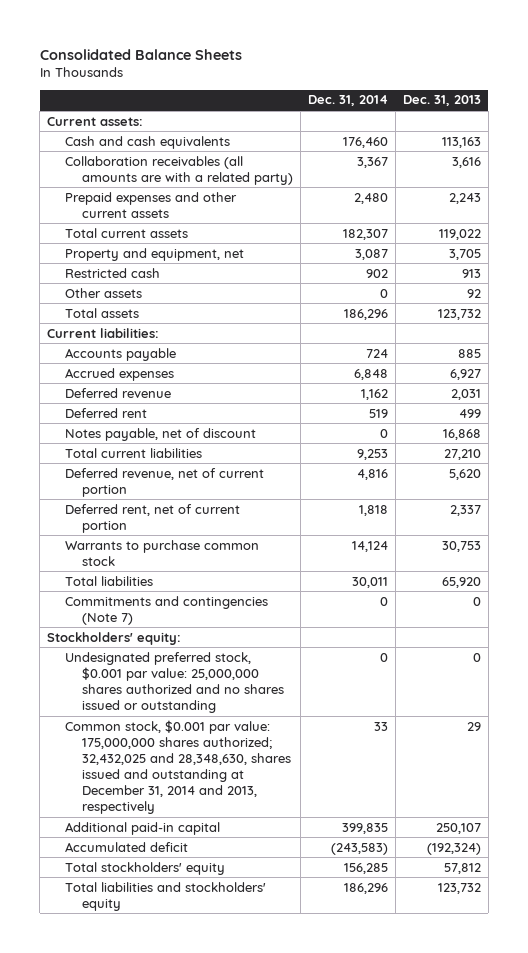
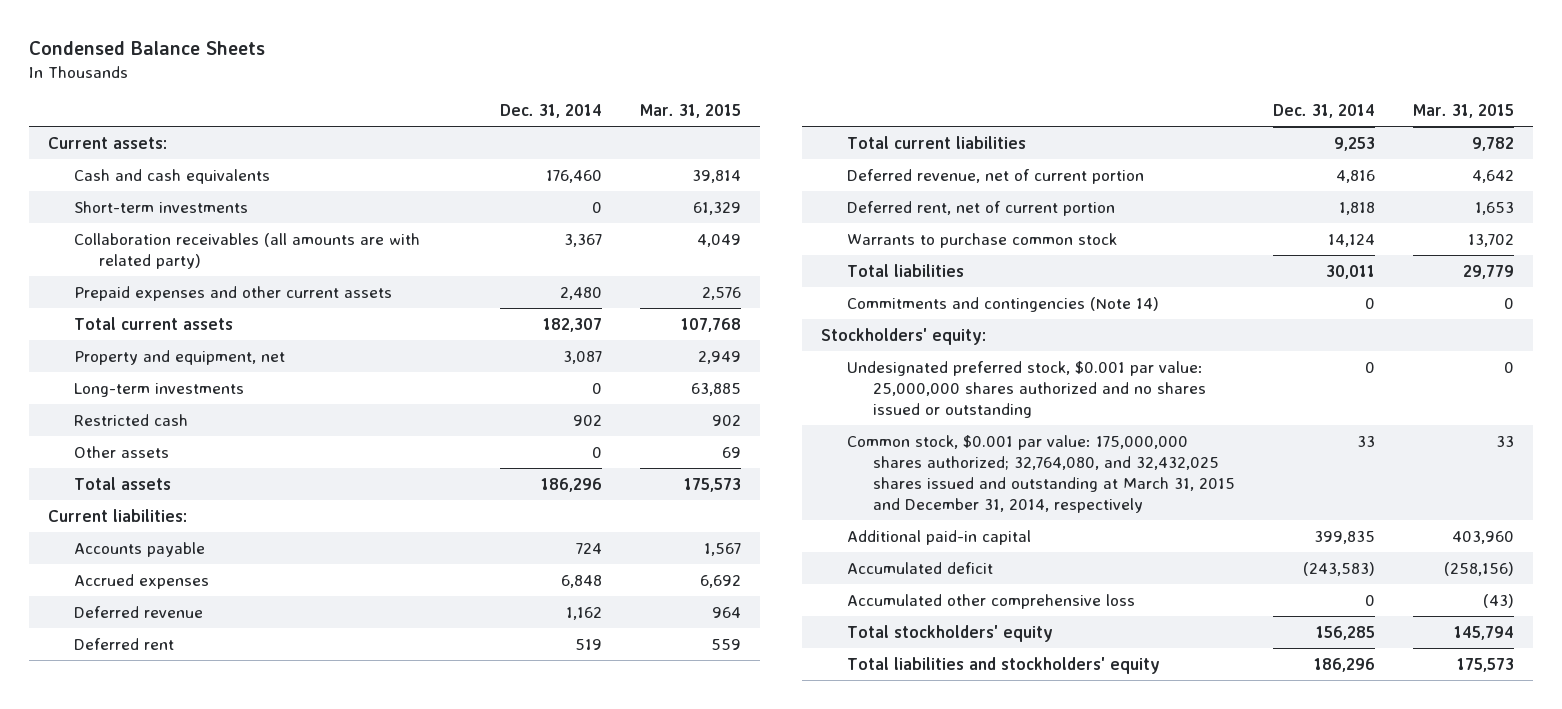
[39,48,242,60] Consolidated Balance Sheets -> [28,41,265,56] Condensed Balance Sheets
[402,95,481,107] Dec. 31, 2013 -> none
none -> [639,104,741,119] Mar. 31, 2015
none -> [73,200,248,213] Short-term investments
[64,155,293,185] Collaboration receivables (all amounts are with a related party) -> [73,232,420,269] Collaboration receivables (all amounts are with related party)
none -> [73,382,244,397] Long-term investments
[64,427,256,441] Notes payable, net of discount -> none
[64,595,268,625] Commitments and contingencies (Note 7) -> [846,296,1159,312] Commitments and contingencies (Note 14)
[64,719,291,814] Common stock, $0.001 par value: 175,000,000 shares authorized; 32,432,025 and 28,348,630, shares issued and outstanding at December 31, 2014 and 2013, respectively -> [846,434,1235,514] Common stock, $0.001 par value: 175,000,000 shares authorized; 32,764,080, and 32,432,025 shares issued and outstanding at March 31, 2015 and December 31, 2014, respectively
none -> [846,593,1135,609] Accumulated other comprehensive loss

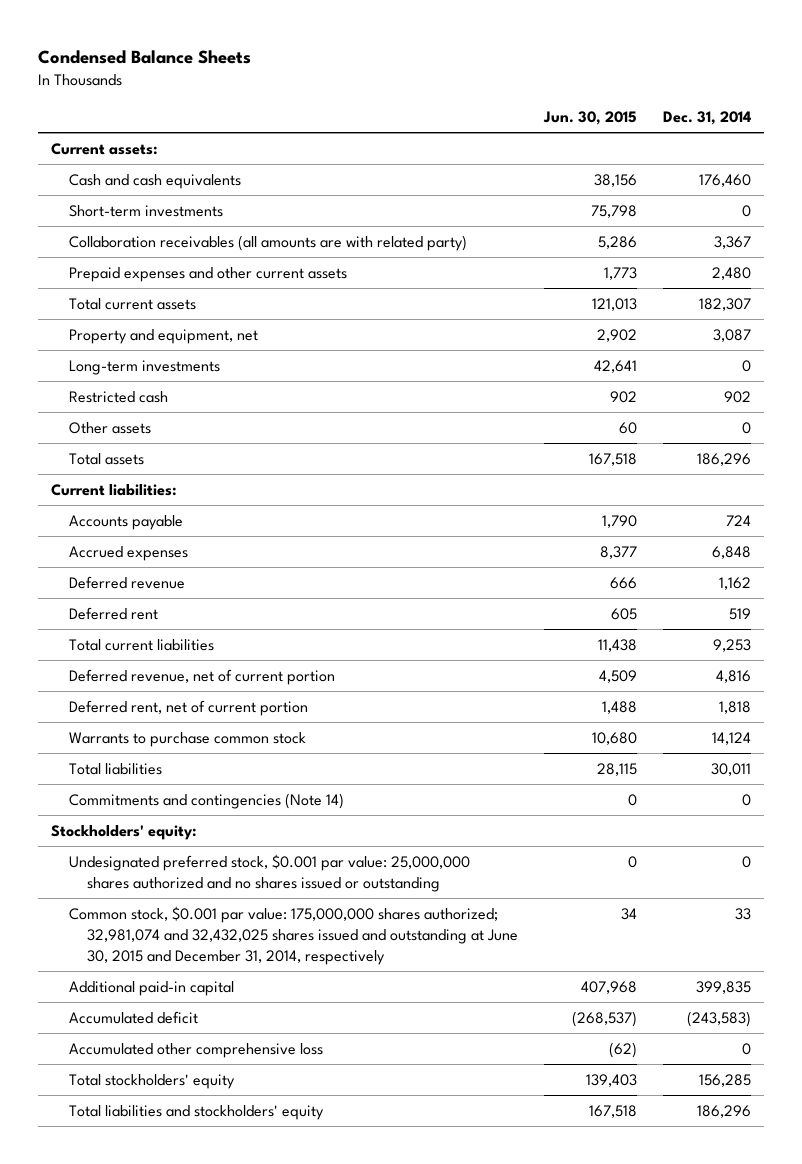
[639,104,741,119] Mar. 31, 2015 -> none
none -> [542,110,637,125] Jun. 30, 2015
[846,434,1235,514] Common stock, $0.001 par value: 175,000,000 shares authorized; 32,764,080, and 32,432,025 shares issued and outstanding at March 31, 2015 and December 31, 2014, respectively -> [68,906,518,965] Common stock, $0.001 par value: 175,000,000 shares authorized; 32,981,074 and 32,432,025 shares issued and outstanding at June 30, 2015 and December 31, 2014, respectively

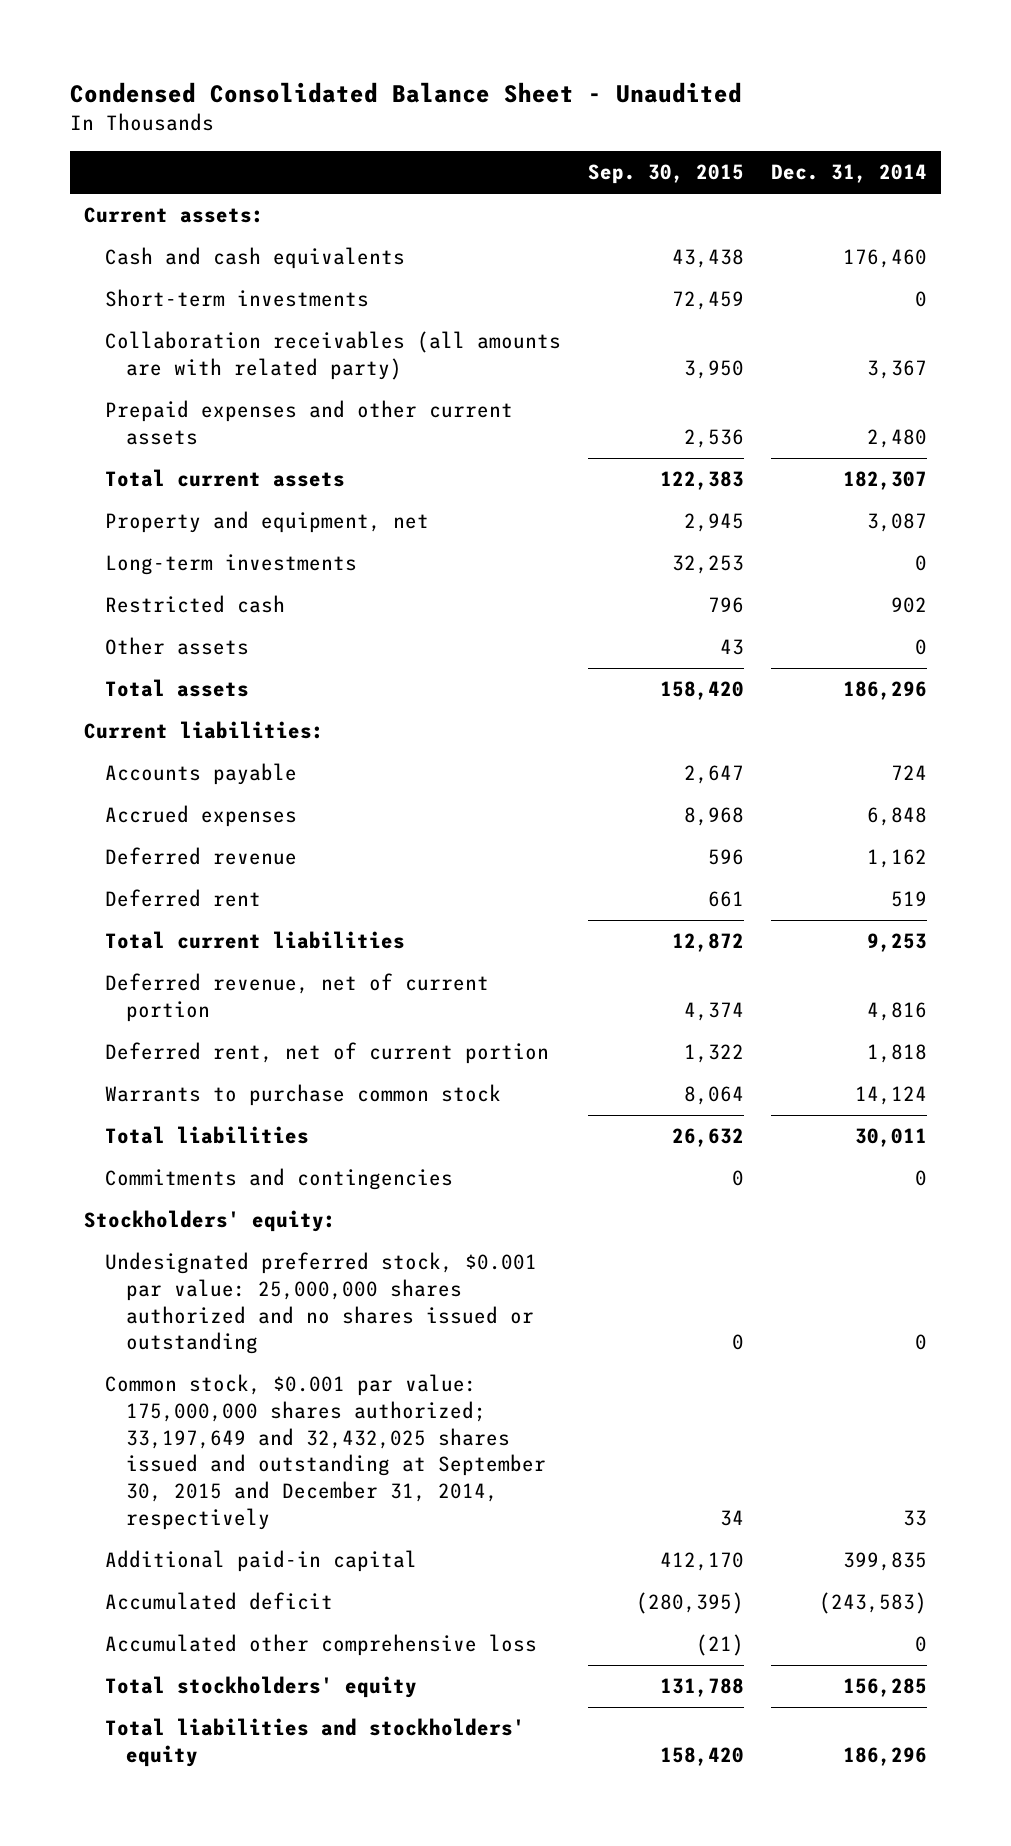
[37,49,251,64] Condensed Balance Sheets -> [70,82,743,104] Condensed Consolidated Balance Sheet - Unaudited
[542,110,637,125] Jun. 30, 2015 -> none
none -> [587,164,744,185] Sep. 30, 2015
[68,793,344,810] Commitments and contingencies (Note 14) -> [104,1168,453,1191] Commitments and contingencies
[68,906,518,965] Common stock, $0.001 par value: 175,000,000 shares authorized; 32,981,074 and 32,432,025 shares issued and outstanding at June 30, 2015 and December 31, 2014, respectively -> [104,1374,547,1530] Common stock, $0.001 par value: 175,000,000 shares authorized; 33,197,649 and 32,432,025 shares issued and outstanding at September 30, 2015 and December 31, 2014, respectively

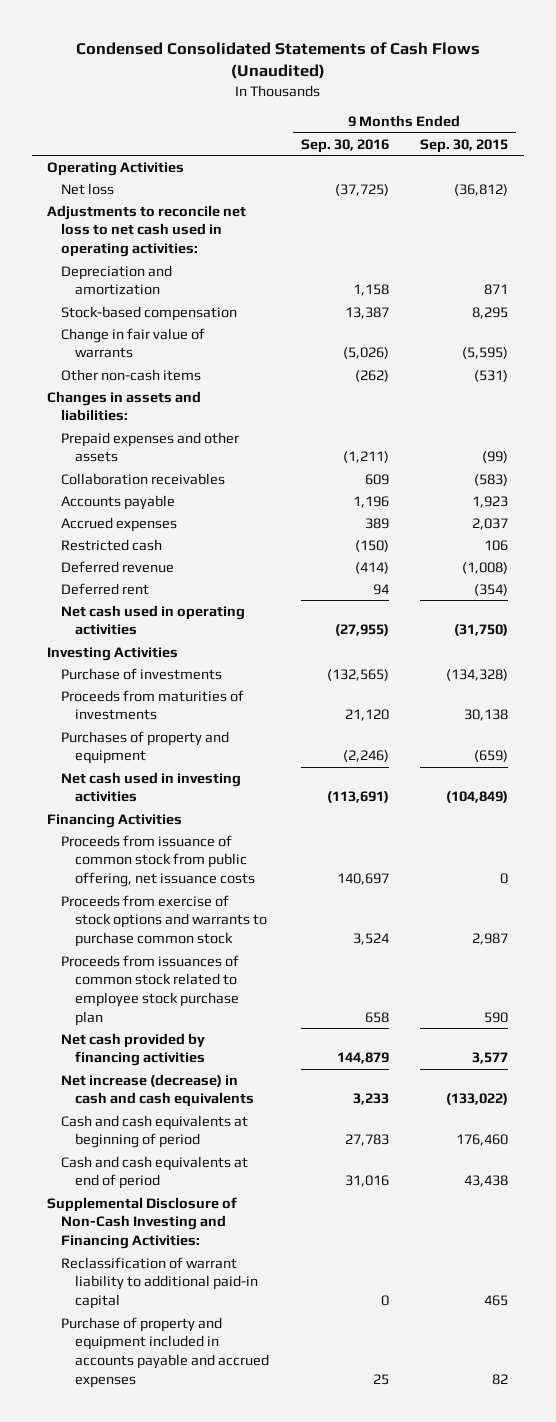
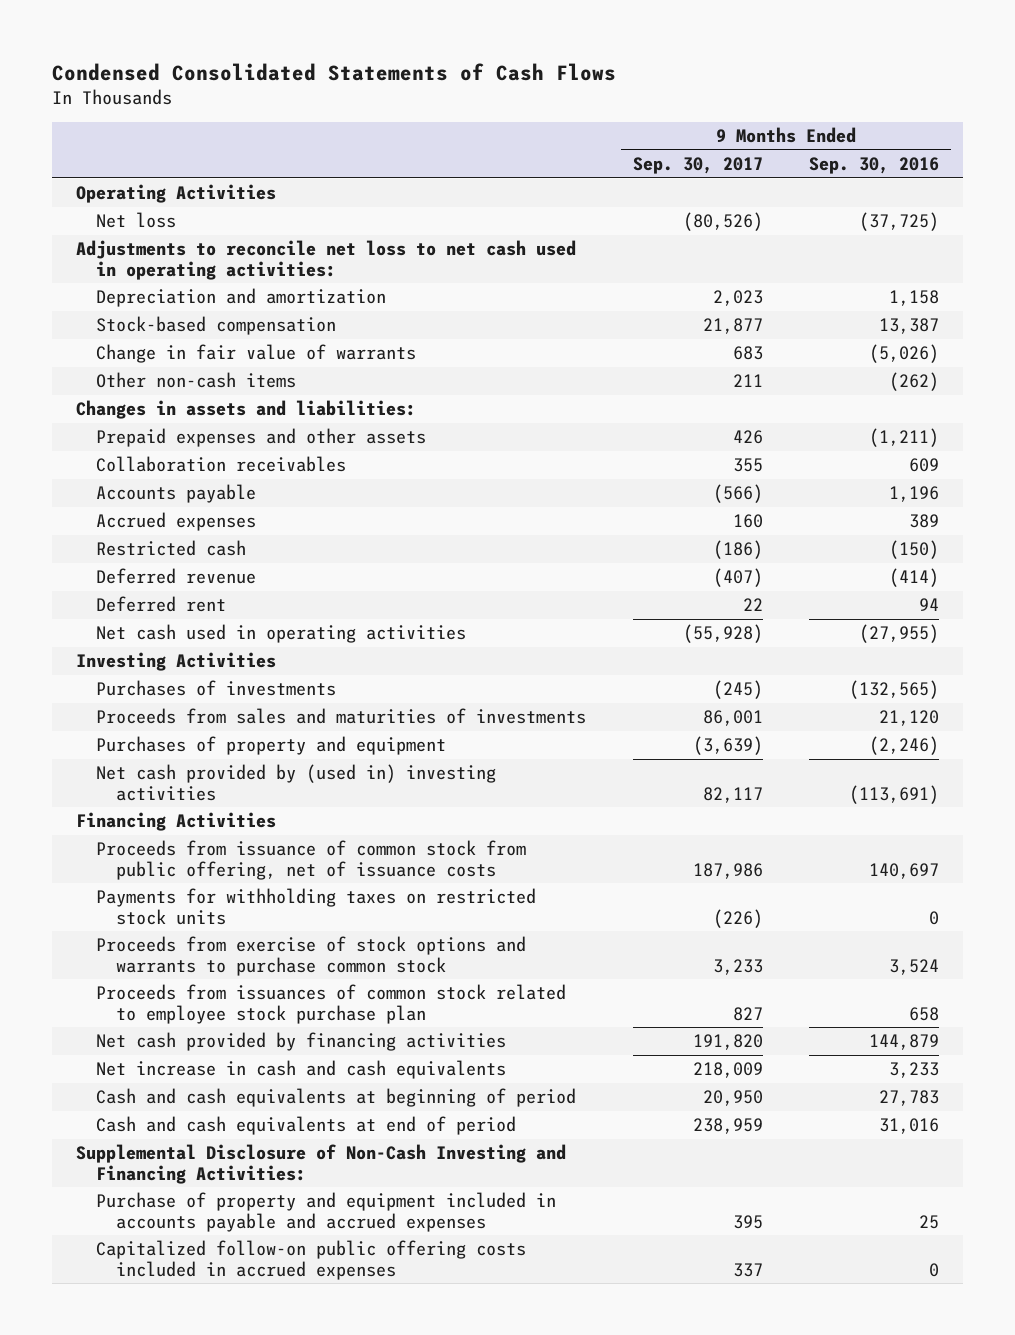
[75,42,480,80] Condensed Consolidated Statements of Cash Flows (Unaudited) -> [52,63,617,82] Condensed Consolidated Statements of Cash Flows
[420,138,509,153] Sep. 30, 2015 -> none
none -> [632,156,763,174] Sep. 30, 2017
[61,667,223,680] Purchase of investments -> [95,680,336,697] Purchases of investments
[61,689,245,721] Proceeds from maturities of investments -> [95,708,586,725] Proceeds from sales and maturities of investments
[61,771,242,803] Net cash used in investing activities -> [95,764,496,801] Net cash provided by (used in) investing activities
[61,834,256,888] Proceeds from issuance of common stock from public offering, net issuance costs -> [95,840,526,880] Proceeds from issuance of common stock from public offering, net of issuance costs
none -> [95,888,536,925] Payments for withholding taxes on restricted stock units
[61,1073,255,1108] Net increase (decrease) in cash and cash equivalents -> [95,1060,506,1080] Net increase in cash and cash equivalents
[61,1256,259,1310] Reclassification of warrant liability to additional paid-in capital -> none
none -> [95,1240,526,1280] Capitalized follow-on public offering costs included in accrued expenses

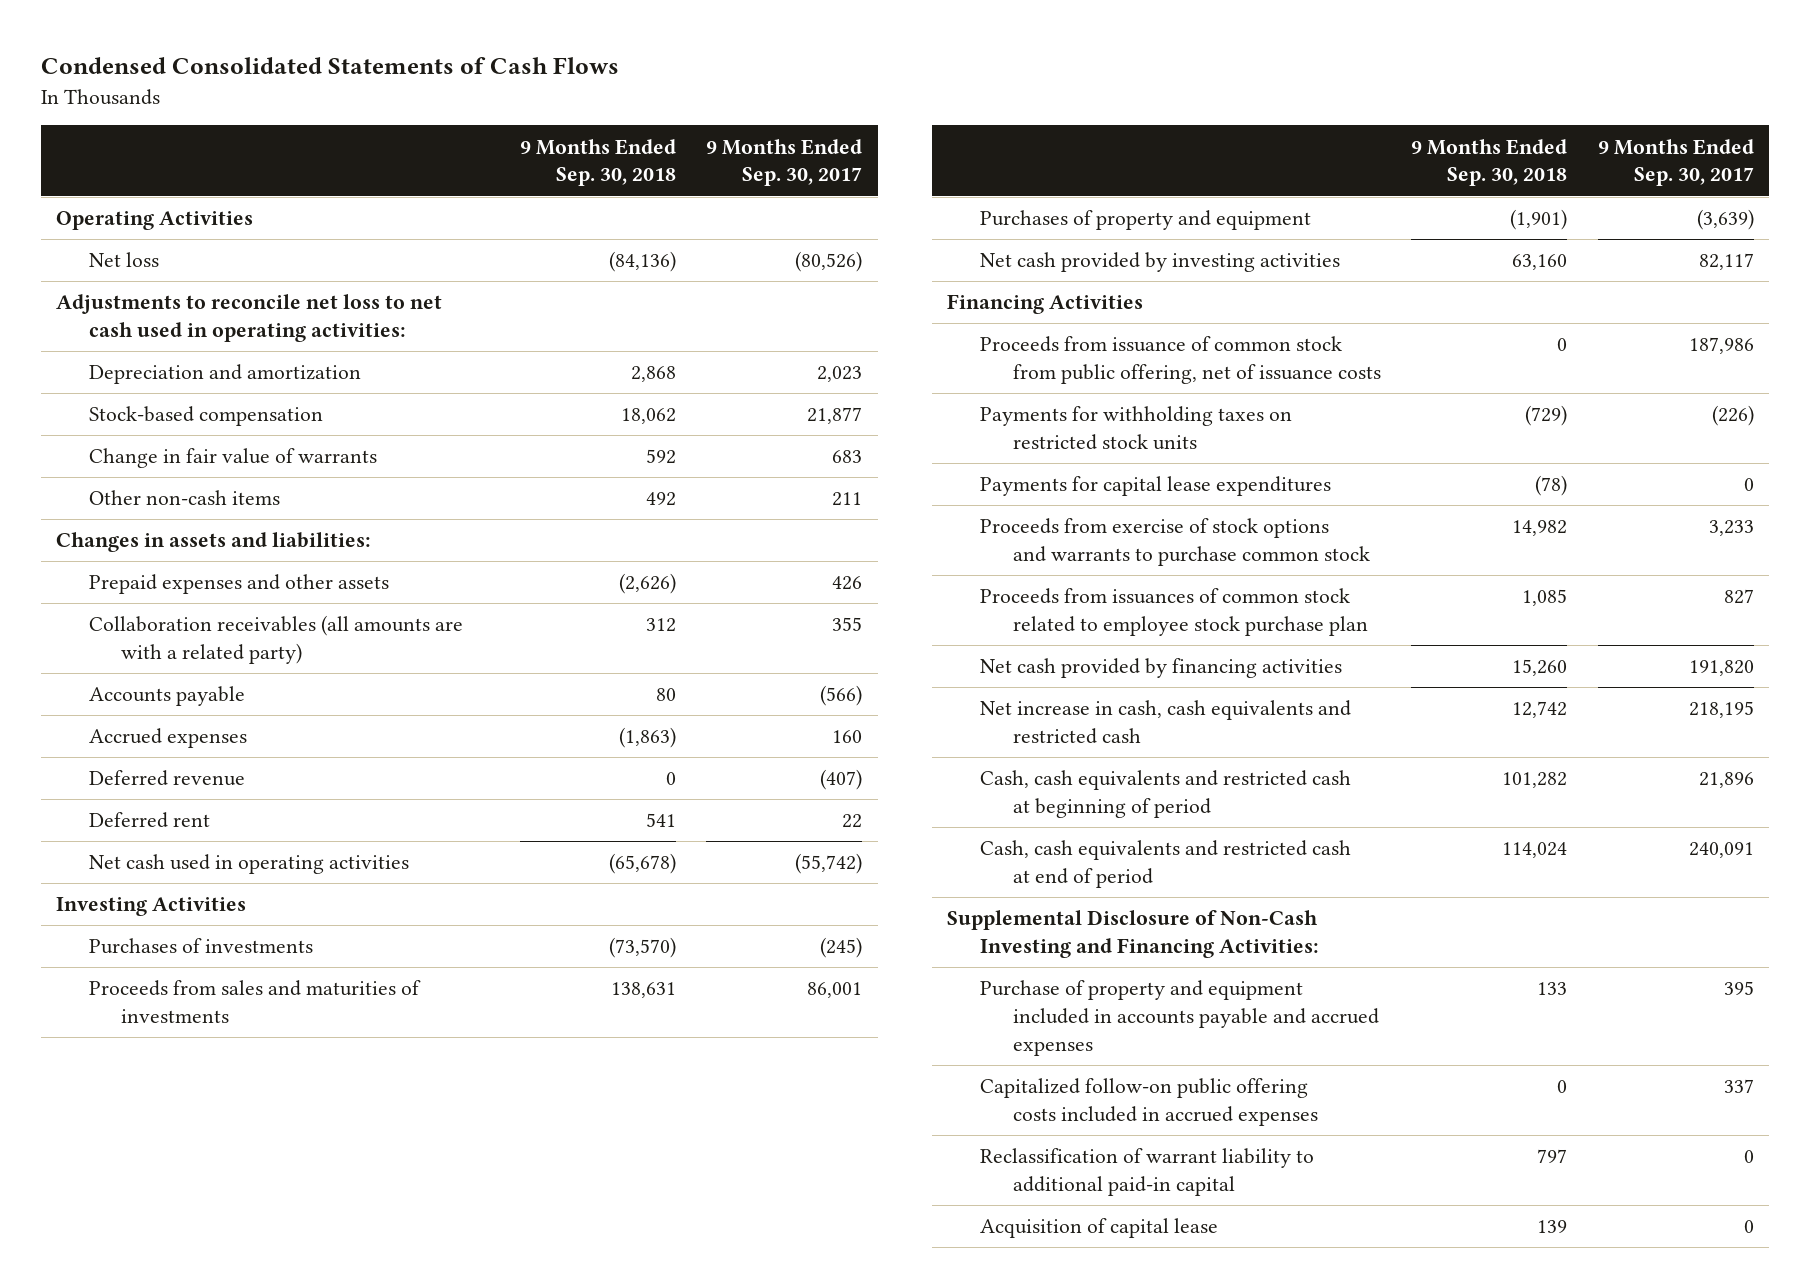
[809,156,940,174] Sep. 30, 2016 -> none
none -> [519,138,676,187] 9 Months Ended Sep. 30, 2018
[95,456,346,473] Collaboration receivables -> [88,615,463,665] Collaboration receivables (all amounts are with a related party)
[95,540,246,557] Restricted cash -> none
[682,624,763,644] (55,928) -> [795,853,863,875] (55,742)
[95,764,496,801] Net cash provided by (used in) investing activities -> [979,252,1340,273] Net cash provided by investing activities
none -> [979,476,1331,497] Payments for capital lease expenditures
[95,1060,506,1080] Net increase in cash and cash equivalents -> [979,700,1351,745] Net increase in cash, cash equivalents and restricted cash
[692,1062,763,1079] 218,009 -> [1688,701,1754,719] 218,195
[95,1088,576,1108] Cash and cash equivalents at beginning of period -> [979,770,1351,819] Cash, cash equivalents and restricted cash at beginning of period
[702,1090,763,1107] 20,950 -> [1698,772,1754,789] 21,896
[95,1116,516,1136] Cash and cash equivalents at end of period -> [979,840,1351,889] Cash, cash equivalents and restricted cash at end of period
[692,1118,763,1135] 238,959 -> [1688,842,1754,859] 240,091
none -> [979,1148,1314,1197] Reclassification of warrant liability to additional paid-in capital
none -> [979,1218,1218,1239] Acquisition of capital lease

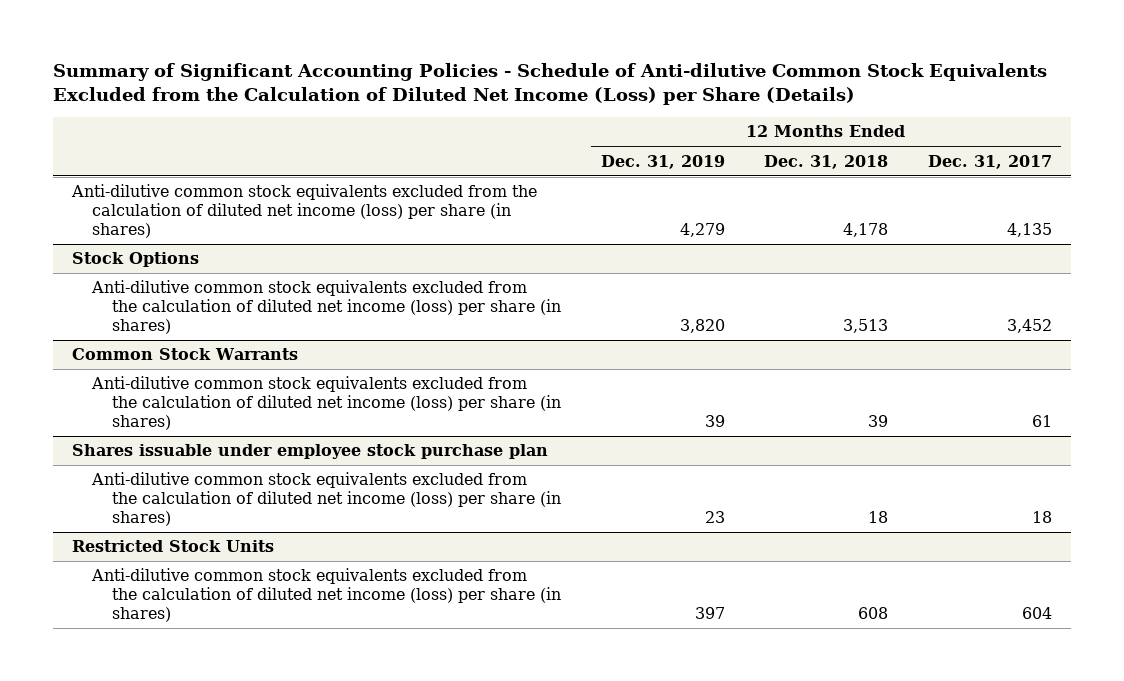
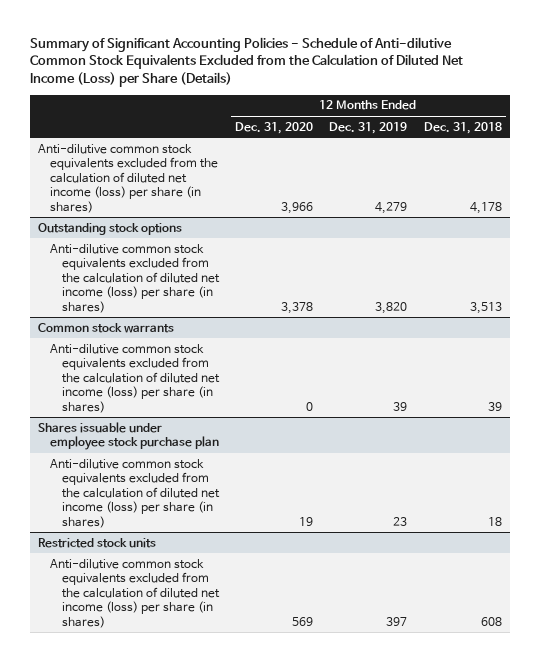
[927,154,1052,169] Dec. 31, 2017 -> none
none -> [235,121,314,134] Dec. 31, 2020
[72,252,200,268] Stock Options -> [38,222,183,235] Outstanding stock options
[72,348,299,361] Common Stock Warrants -> [38,322,175,333] Common stock warrants
[72,540,275,553] Restricted Stock Units -> [38,537,157,548] Restricted stock units

